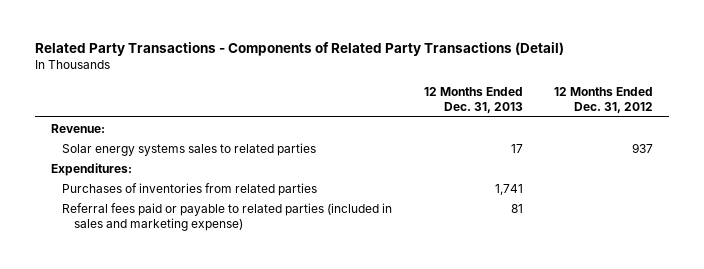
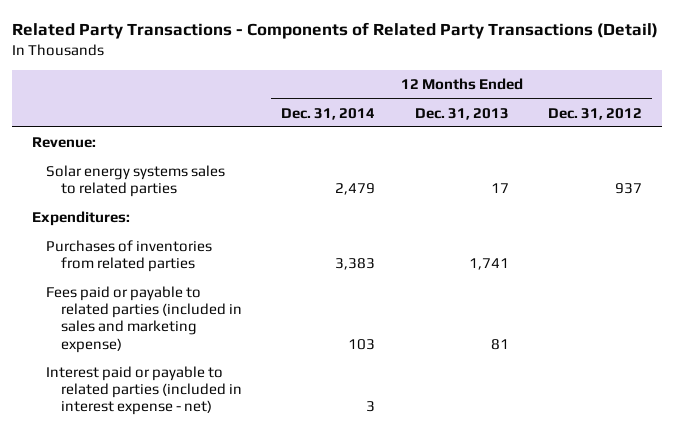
none -> [281,107,376,120] Dec. 31, 2014
[62,202,393,231] Referral fees paid or payable to related parties (included in sales and marketing expense) -> [46,286,242,353] Fees paid or payable to related parties (included in sales and marketing expense)
none -> [46,366,242,416] Interest paid or payable to related parties (included in interest expense - net)

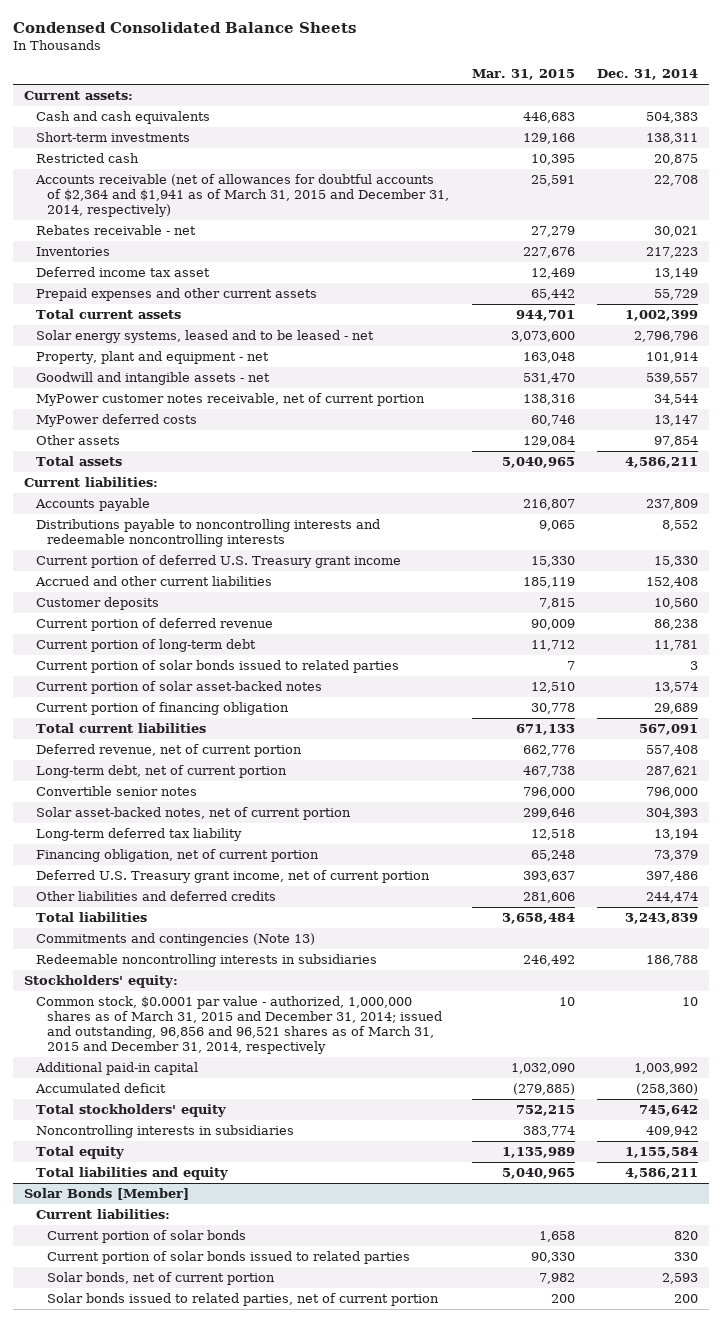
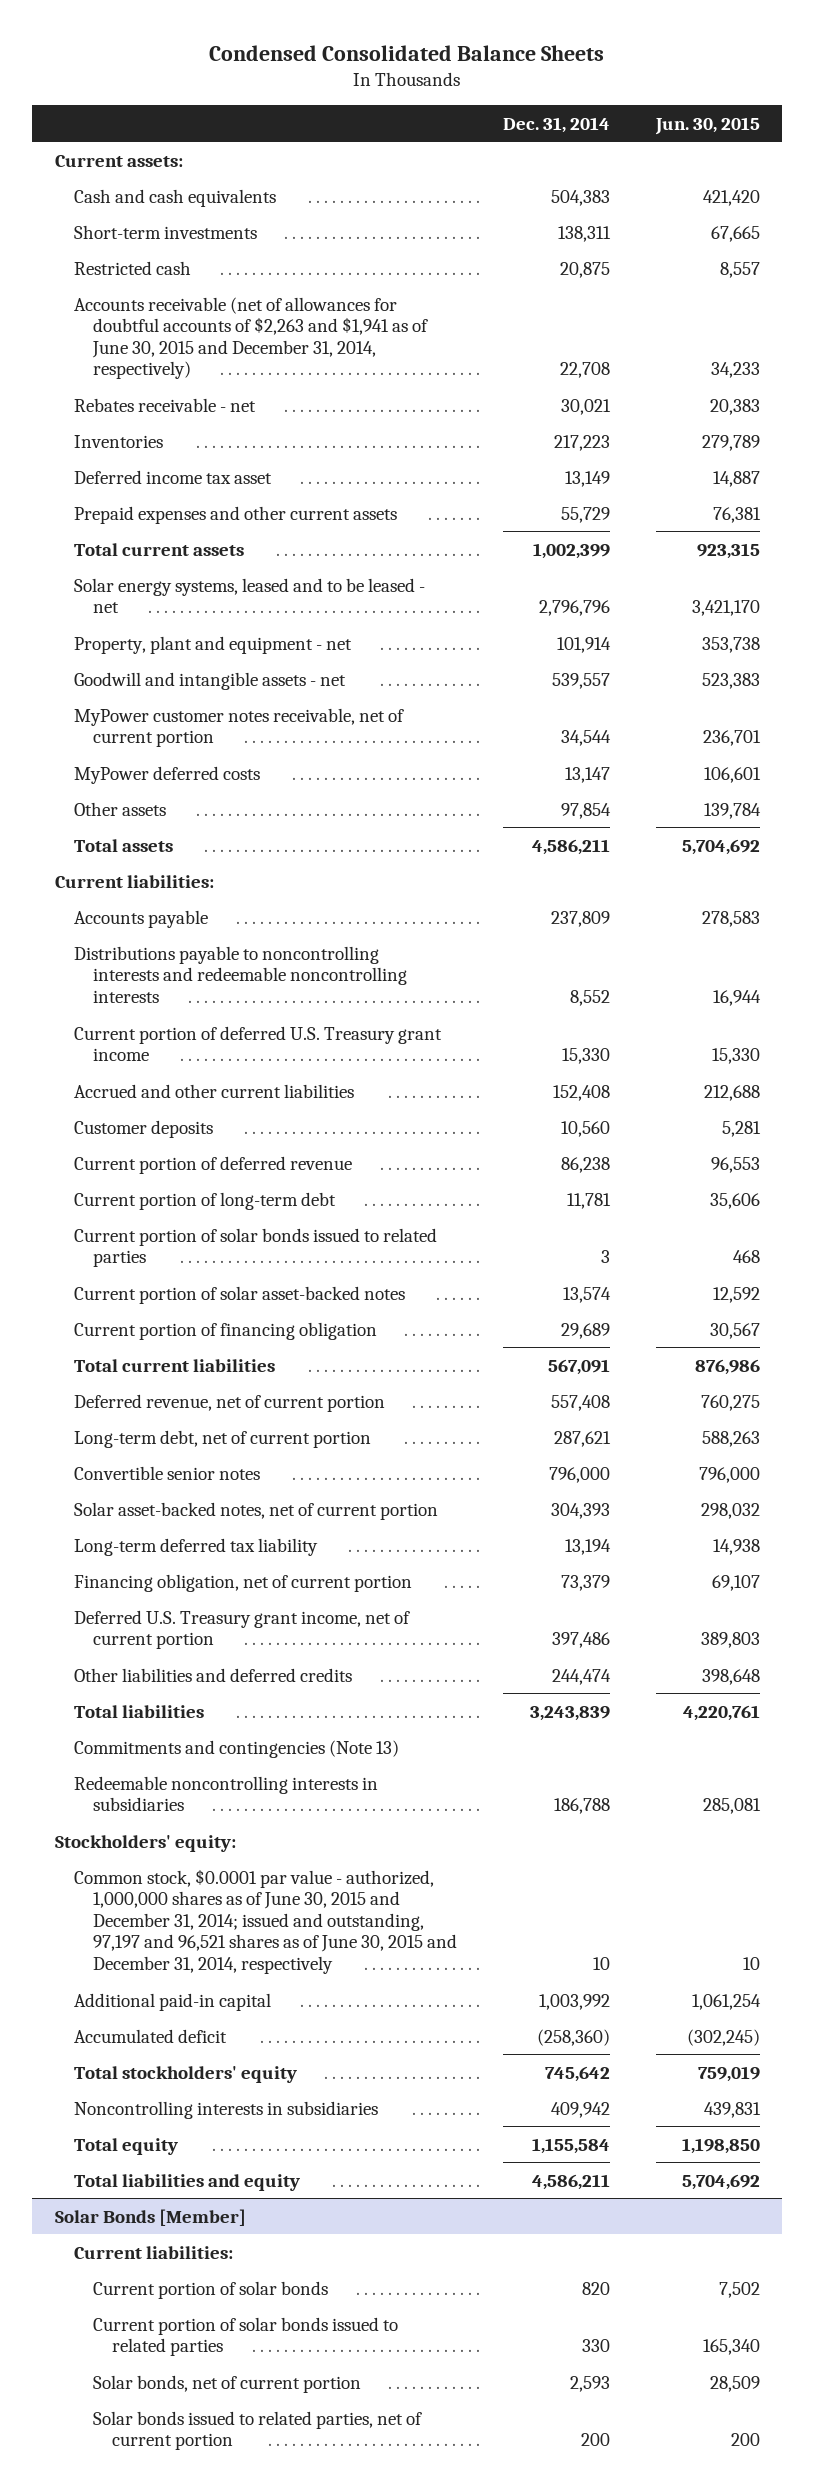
[471,69,575,81] Mar. 31, 2015 -> none
none -> [654,116,760,135] Jun. 30, 2015
[34,174,450,218] Accounts receivable (net of allowances for doubtful accounts of $2,364 and $1,941 as of March 31, 2015 and December 31, 2014, respectively) -> [74,296,429,380] Accounts receivable (net of allowances for doubtful accounts of $2,263 and $1,941 as of June 30, 2015 and December 31, 2014, respectively)
[35,996,443,1054] Common stock, $0.0001 par value - authorized, 1,000,000 shares as of March 31, 2015 and December 31, 2014; issued and outstanding, 96,856 and 96,521 shares as of March 31, 2015 and December 31, 2014, respectively -> [74,1868,458,1975] Common stock, $0.0001 par value - authorized, 1,000,000 shares as of June 30, 2015 and December 31, 2014; issued and outstanding, 97,197 and 96,521 shares as of June 30, 2015 and December 31, 2014, respectively

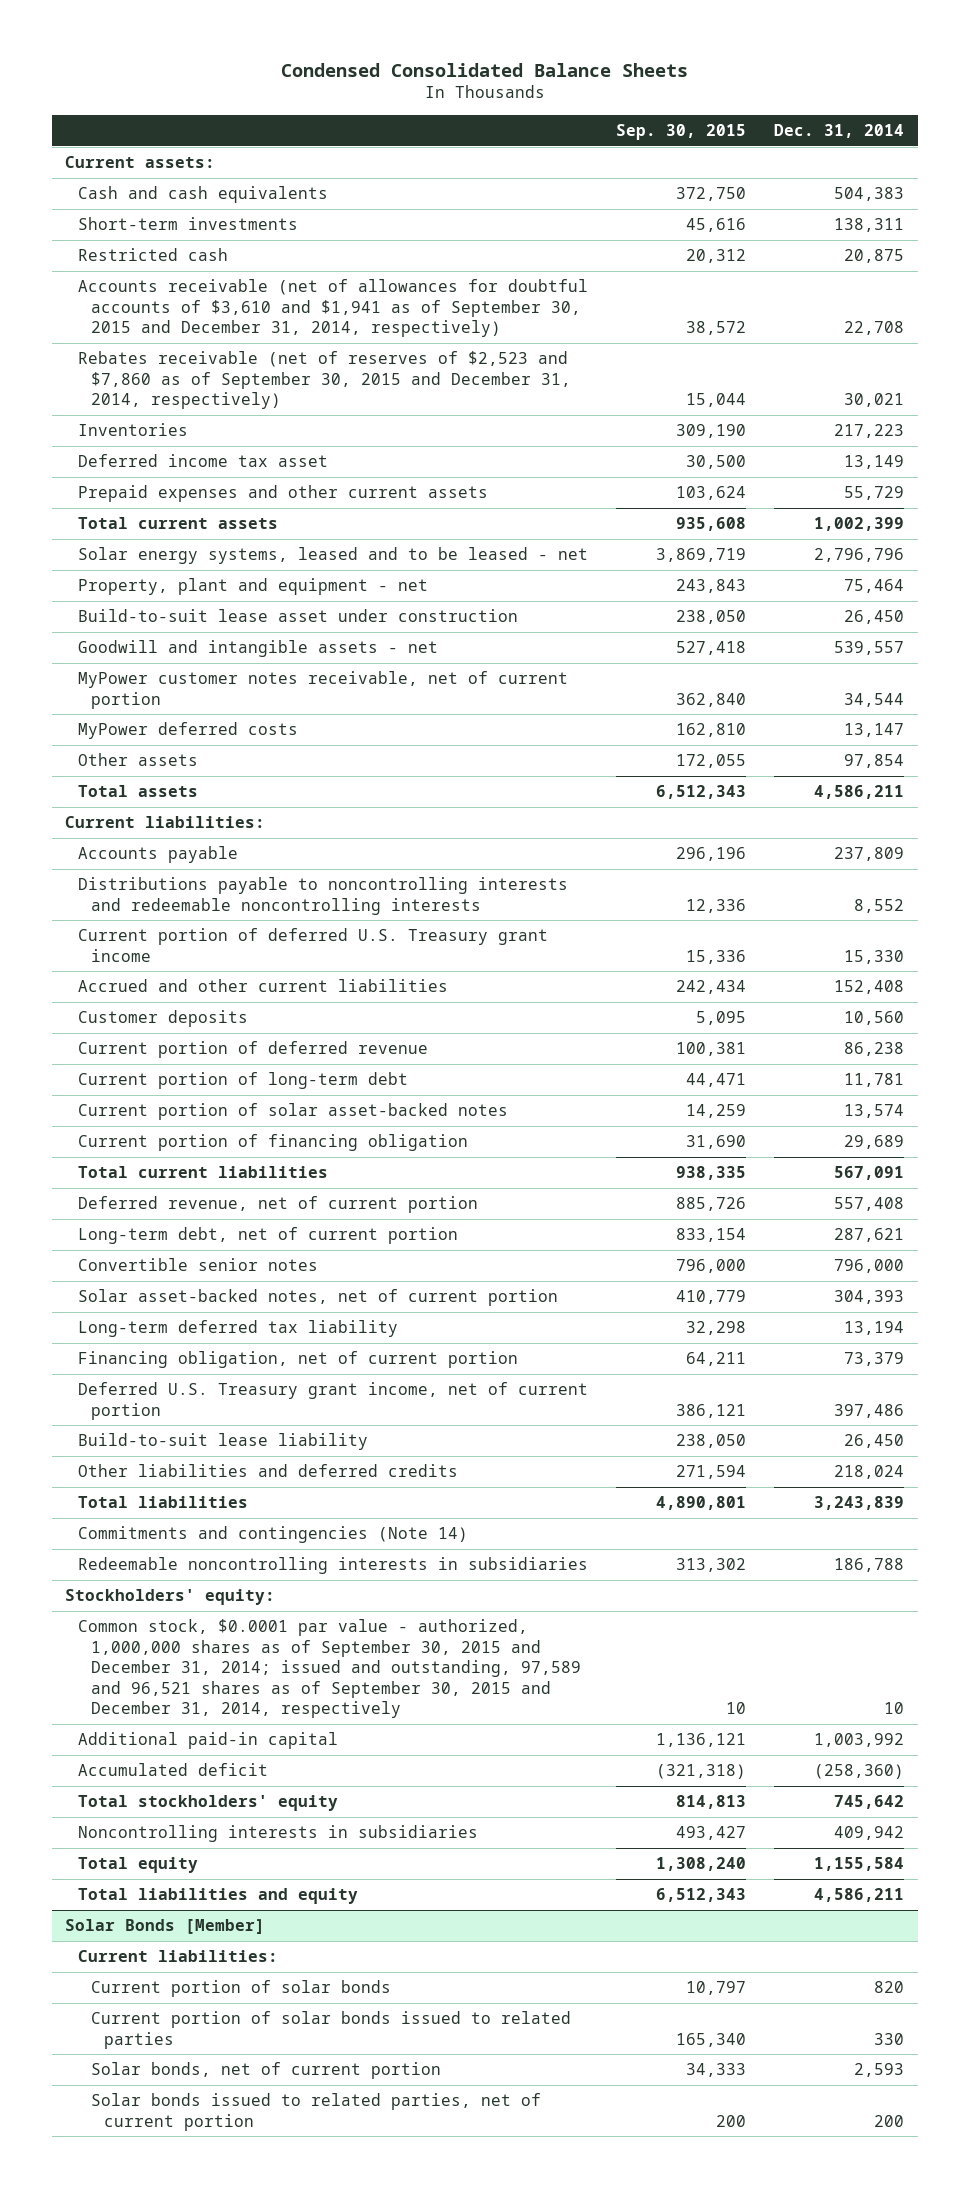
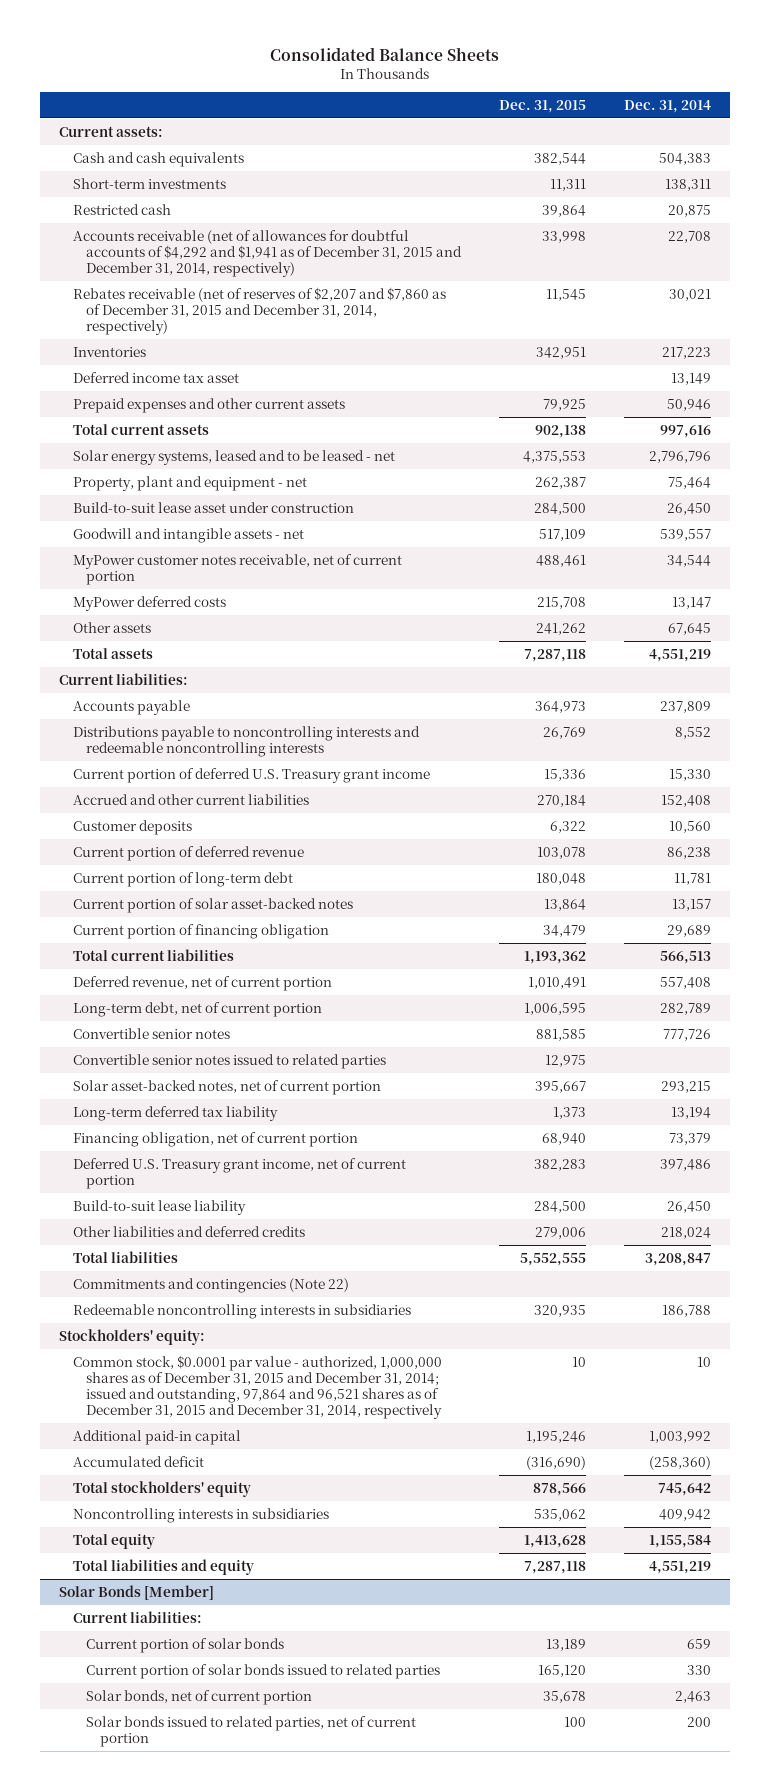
[280,62,688,77] Condensed Consolidated Balance Sheets -> [270,46,500,61] Consolidated Balance Sheets
[616,123,747,140] Sep. 30, 2015 -> none
none -> [499,99,587,113] Dec. 31, 2015
[78,279,589,338] Accounts receivable (net of allowances for doubtful accounts of $3,610 and $1,941 as of September 30, 2015 and December 31, 2014, respectively) -> [72,229,463,277] Accounts receivable (net of allowances for doubtful accounts of $4,292 and $1,941 as of December 31, 2015 and December 31, 2014, respectively)
[78,351,572,410] Rebates receivable (net of reserves of $2,523 and $7,860 as of September 30, 2015 and December 31, 2014, respectively) -> [72,286,446,335] Rebates receivable (net of reserves of $2,207 and $7,860 as of December 31, 2015 and December 31, 2014, respectively)
[843,486,904,501] 55,729 -> [667,398,712,411] 50,946
[813,517,904,532] 1,002,399 -> [660,424,712,438] 997,616
[843,754,904,769] 97,854 -> [668,622,712,635] 67,645
[813,785,904,800] 4,586,211 -> [649,648,712,662] 4,551,219
[843,1104,904,1119] 13,574 -> [672,898,712,911] 13,157
[833,1166,904,1181] 567,091 -> [660,950,712,964] 566,513
[833,1228,904,1243] 287,621 -> [660,1002,712,1015] 282,789
[833,1259,904,1274] 796,000 -> [663,1028,712,1041] 777,726
none -> [72,1053,386,1069] Convertible senior notes issued to related parties
[833,1290,904,1305] 304,393 -> [661,1080,712,1093] 293,215
[813,1496,904,1511] 3,243,839 -> [645,1252,712,1266] 3,208,847
[78,1526,469,1544] Commitments and contingencies (Note 14) -> [72,1277,349,1293] Commitments and contingencies (Note 22)
[78,1619,582,1719] Common stock, $0.0001 par value - authorized, 1,000,000 shares as of September 30, 2015 and December 31, 2014; issued and outstanding, 97,589 and 96,521 shares as of September 30, 2015 and December 31, 2014, respectively -> [72,1354,443,1419] Common stock, $0.0001 par value - authorized, 1,000,000 shares as of December 31, 2015 and December 31, 2014; issued and outstanding, 97,864 and 96,521 shares as of December 31, 2015 and December 31, 2014, respectively
[813,1888,904,1903] 4,586,211 -> [649,1560,712,1574] 4,551,219
[873,1981,904,1994] 820 -> [687,1638,712,1649] 659
[853,2063,904,2078] 2,593 -> [675,1690,712,1703] 2,463

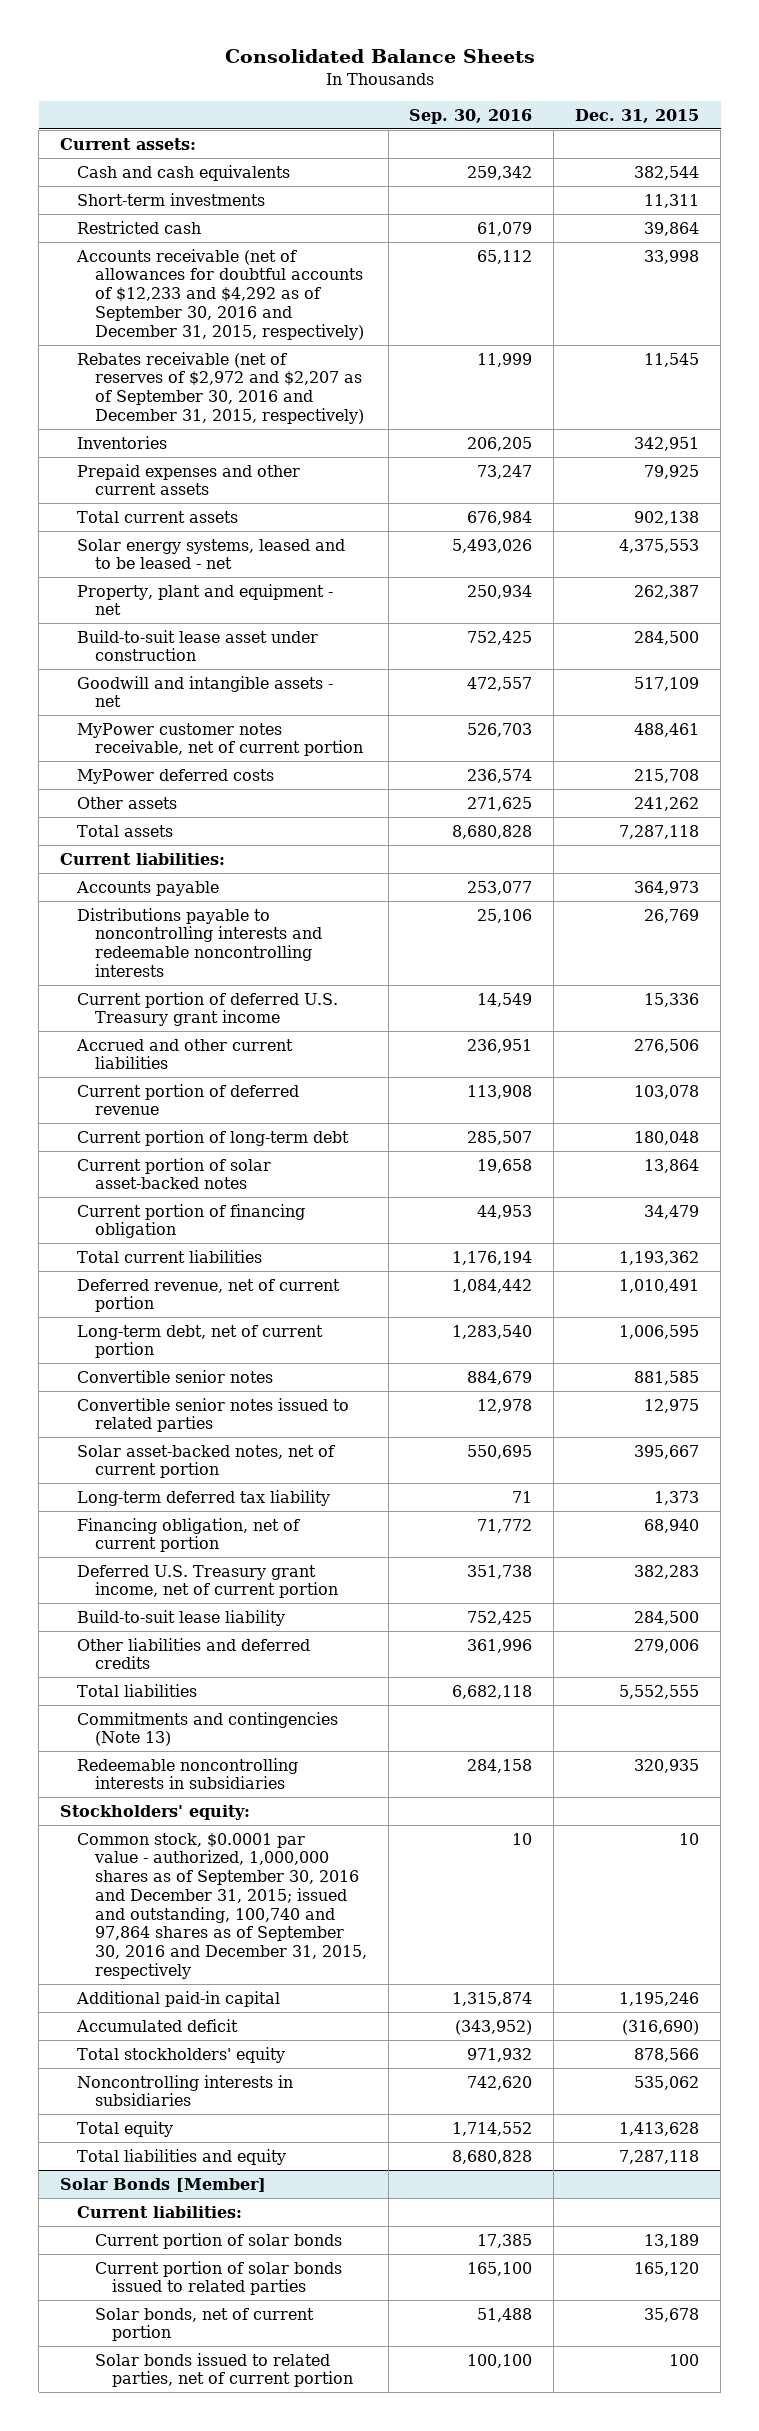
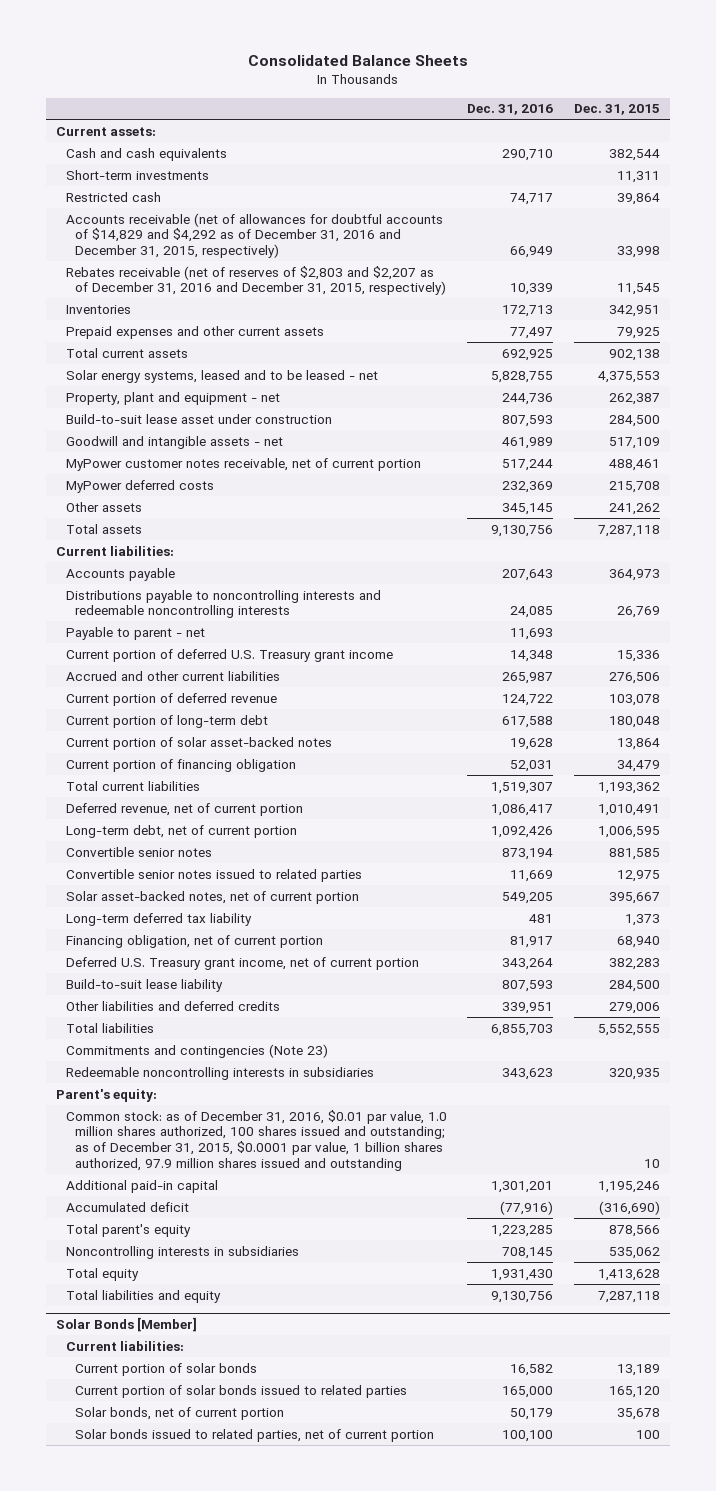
[409,108,533,124] Sep. 30, 2016 -> none
none -> [467,104,554,116] Dec. 31, 2016
[76,248,364,340] Accounts receivable (net of allowances for doubtful accounts of $12,233 and $4,292 as of September 30, 2016 and December 31, 2015, respectively) -> [65,212,443,258] Accounts receivable (net of allowances for doubtful accounts of $14,829 and $4,292 as of December 31, 2016 and December 31, 2015, respectively)
[77,351,364,424] Rebates receivable (net of reserves of $2,972 and $2,207 as of September 30, 2016 and December 31, 2015, respectively) -> [65,265,447,296] Rebates receivable (net of reserves of $2,803 and $2,207 as of December 31, 2016 and December 31, 2015, respectively)
none -> [65,626,205,640] Payable to parent - net
[77,1711,339,1747] Commitments and contingencies (Note 13) -> [65,1043,328,1058] Commitments and contingencies (Note 23)
[60,1804,251,1820] Stockholders' equity: -> [55,1088,157,1102] Parent's equity:
[77,1832,367,1979] Common stock, $0.0001 par value - authorized, 1,000,000 shares as of September 30, 2016 and December 31, 2015; issued and outstanding, 100,740 and 97,864 shares as of September 30, 2016 and December 31, 2015, respectively -> [65,1109,447,1171] Common stock: as of December 31, 2016, $0.01 par value, 1.0 million shares authorized, 100 shares issued and outstanding; as of December 31, 2015, $0.0001 par value, 1 billion shares authorized, 97.9 million shares issued and outstanding
[77,2046,286,2063] Total stockholders' equity -> [65,1223,191,1237] Total parent's equity

